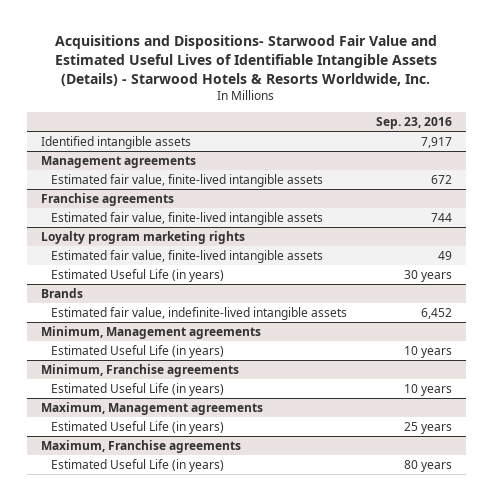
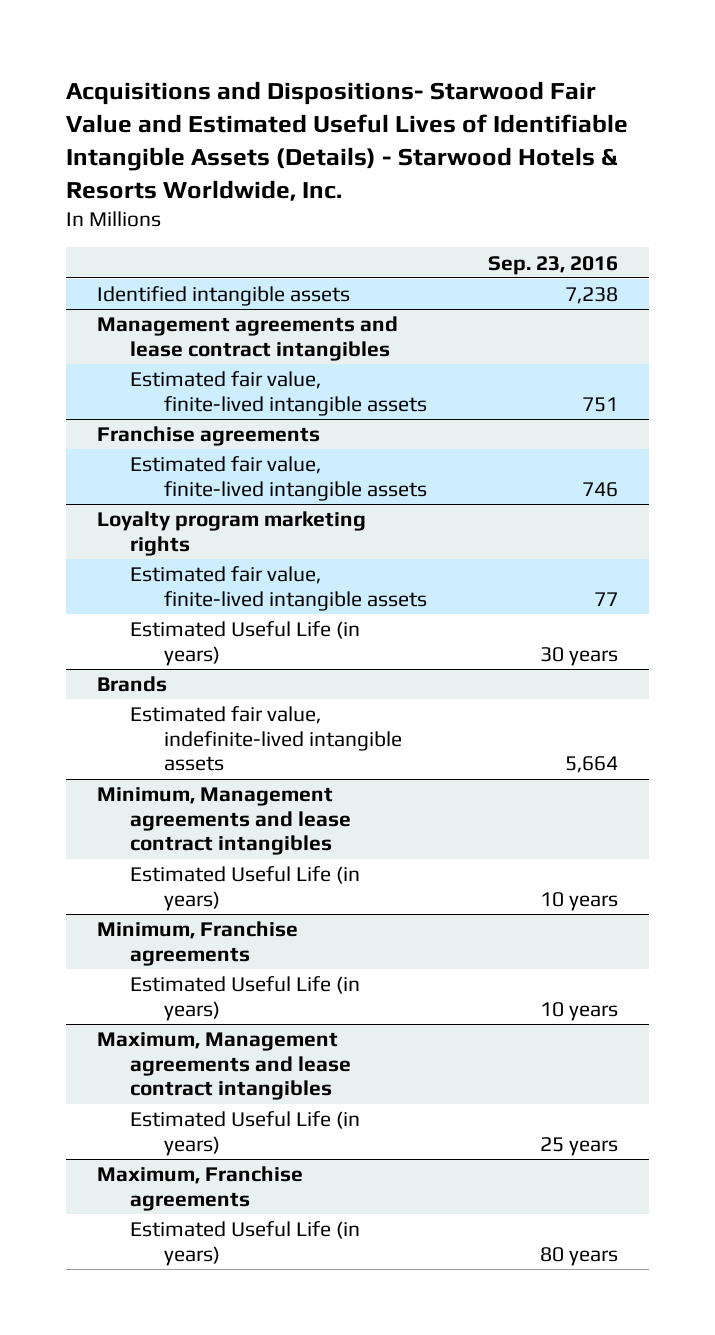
[420,136,452,148] 7,917 -> [565,287,619,305] 7,238
[40,155,196,168] Management agreements -> [96,316,398,361] Management agreements and lease contract intangibles
[430,174,452,184] 672 -> [582,396,619,412] 751
[430,212,452,222] 744 -> [582,481,619,497] 746
[437,250,452,260] 49 -> [594,591,619,606] 77
[40,325,261,339] Minimum, Management agreements -> none
[420,307,452,319] 6,452 -> [565,756,619,774] 5,664
none -> [96,787,352,856] Minimum, Management agreements and lease contract intangibles
[40,401,263,415] Maximum, Management agreements -> none
none -> [96,1032,352,1101] Maximum, Management agreements and lease contract intangibles

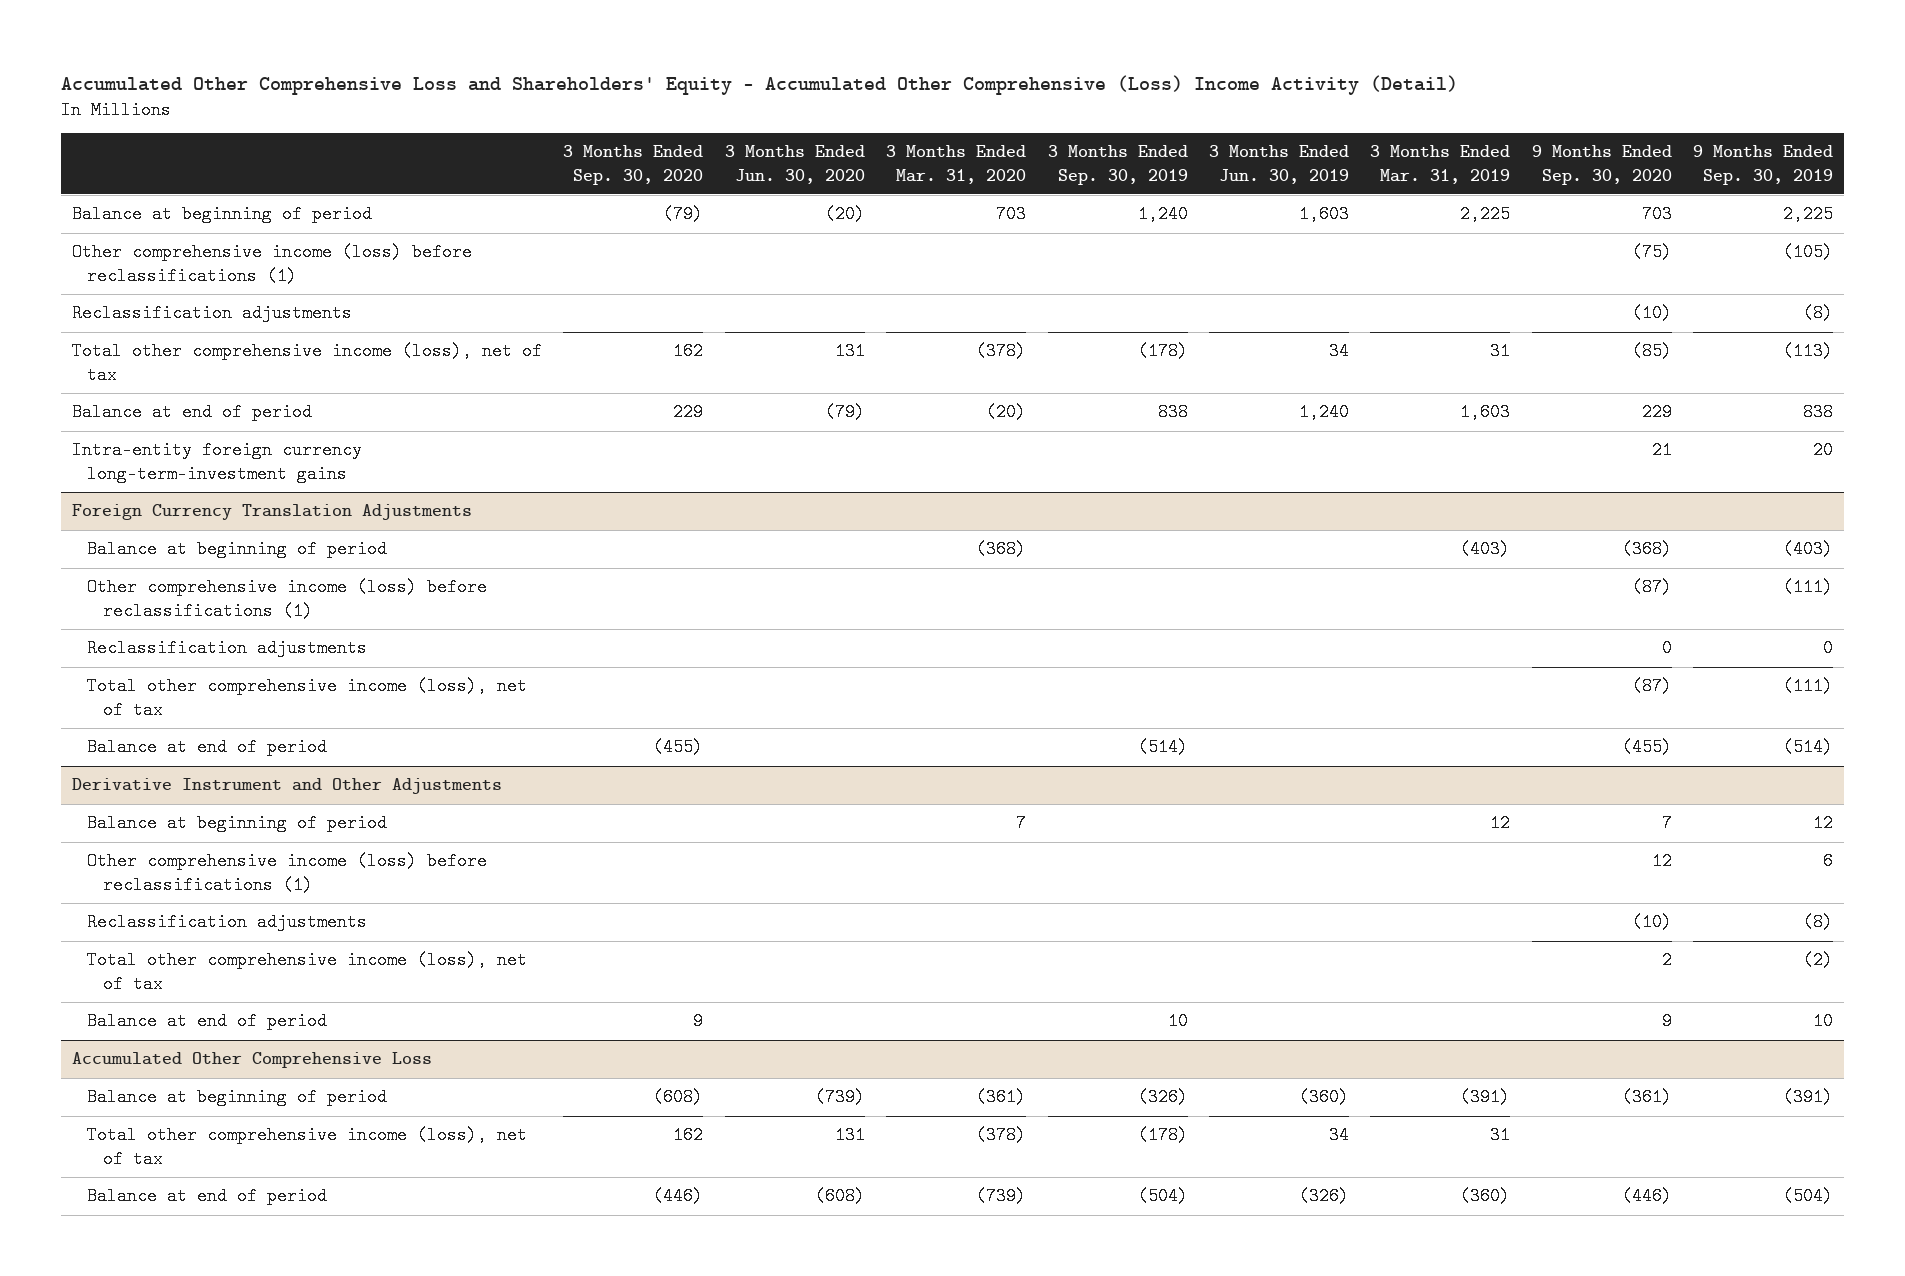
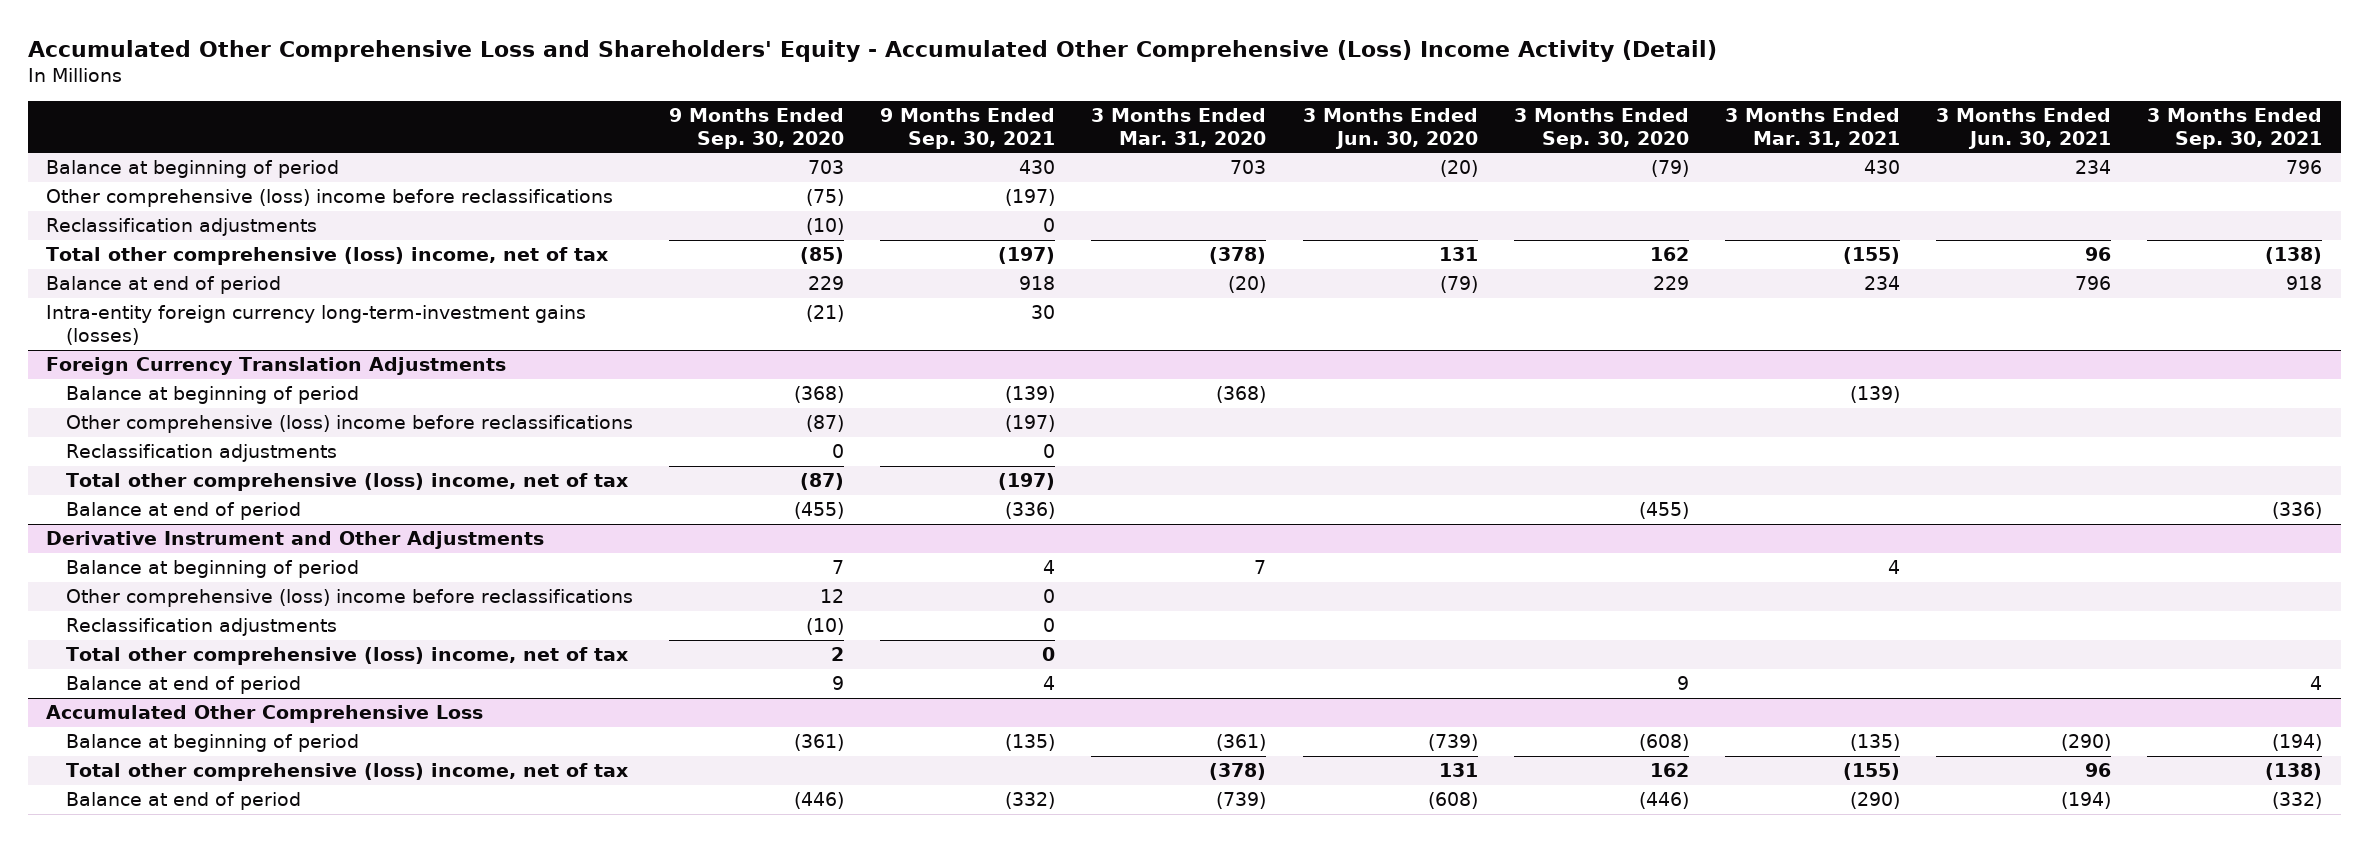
[1047,145,1188,185] 3 Months Ended Sep. 30, 2019 -> none
[1209,145,1350,184] 3 Months Ended Jun. 30, 2019 -> none
[1370,145,1511,184] 3 Months Ended Mar. 31, 2019 -> none
[1693,145,1834,185] 9 Months Ended Sep. 30, 2019 -> none
none -> [880,107,1056,149] 9 Months Ended Sep. 30, 2021
none -> [1725,107,1901,147] 3 Months Ended Mar. 31, 2021
none -> [1936,107,2112,149] 3 Months Ended Jun. 30, 2021
none -> [2147,107,2323,149] 3 Months Ended Sep. 30, 2021
[71,243,472,285] Other comprehensive income (loss) before reclassifications (1) -> [45,189,613,208] Other comprehensive (loss) income before reclassifications
[71,342,542,384] Total other comprehensive income (loss), net of tax -> [45,247,608,266] Total other comprehensive (loss) income, net of tax
[71,441,362,483] Intra-entity foreign currency long-term-investment gains -> [45,305,586,346] Intra-entity foreign currency long-term-investment gains (losses)
[1651,441,1672,460] 21 -> [806,305,845,323] (21)
[87,578,488,620] Other comprehensive income (loss) before reclassifications (1) -> [65,415,633,434] Other comprehensive (loss) income before reclassifications
[87,677,528,719] Total other comprehensive income (loss), net of tax -> [65,473,628,492] Total other comprehensive (loss) income, net of tax
[87,852,488,894] Other comprehensive income (loss) before reclassifications (1) -> [65,589,633,608] Other comprehensive (loss) income before reclassifications
[87,951,528,993] Total other comprehensive income (loss), net of tax -> [65,647,628,666] Total other comprehensive (loss) income, net of tax
[87,1126,528,1168] Total other comprehensive income (loss), net of tax -> [65,763,628,782] Total other comprehensive (loss) income, net of tax

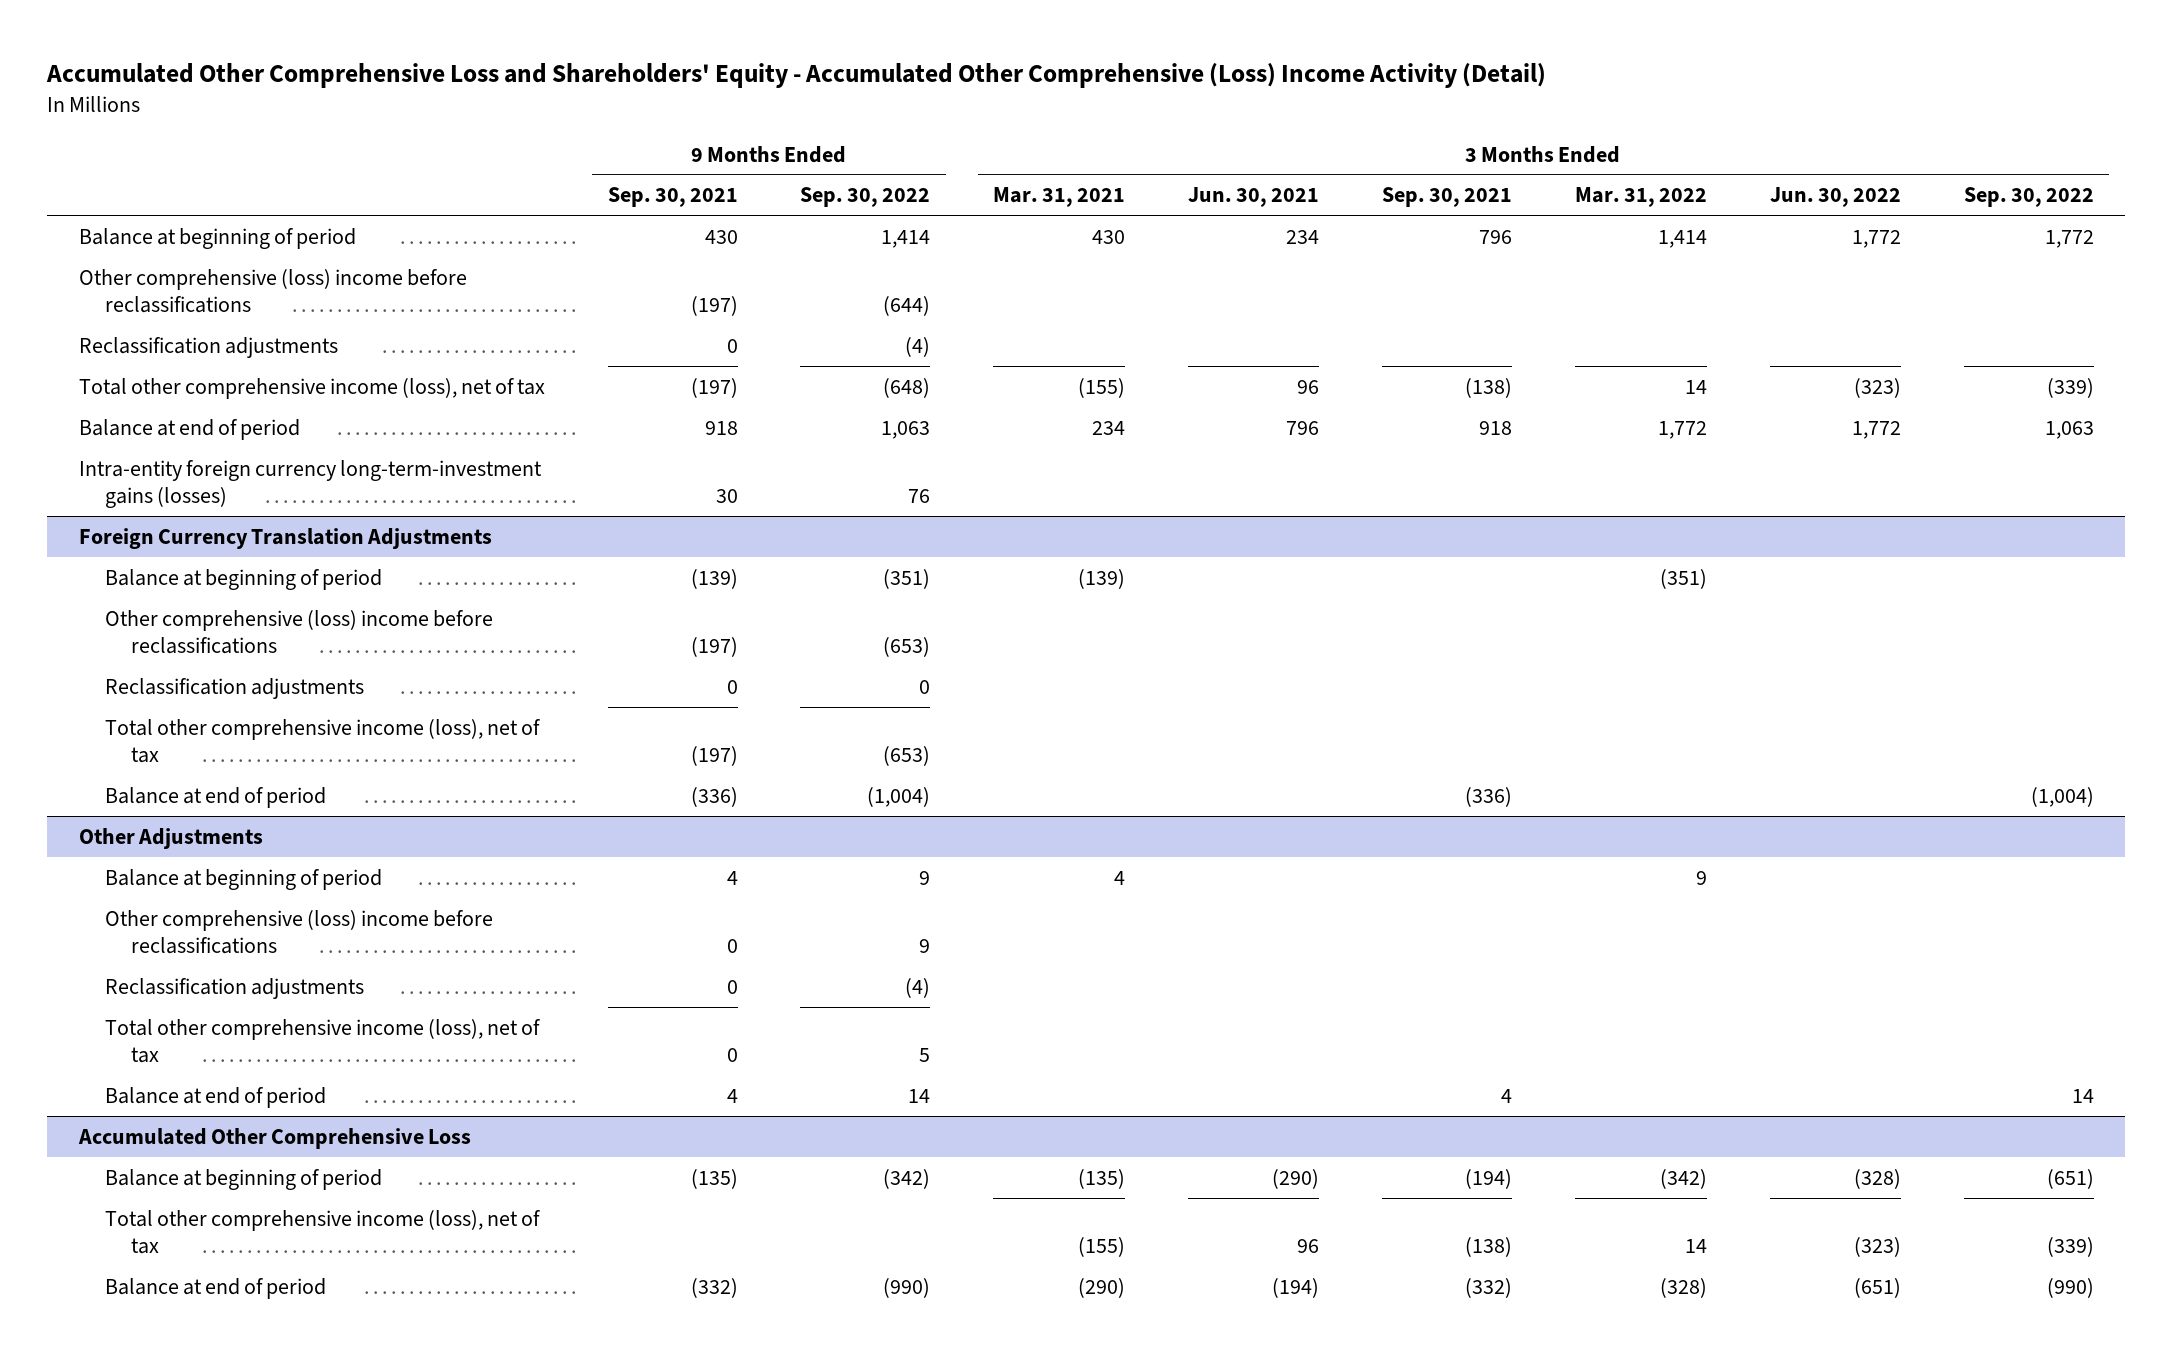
[669,107,845,149] 9 Months Ended Sep. 30, 2020 -> none
[1091,107,1267,147] 3 Months Ended Mar. 31, 2020 -> none
[1302,107,1478,149] 3 Months Ended Jun. 30, 2020 -> none
[1513,107,1689,149] 3 Months Ended Sep. 30, 2020 -> none
none -> [800,187,931,208] Sep. 30, 2022
none -> [1574,187,1707,208] Mar. 31, 2022
none -> [1769,187,1901,208] Jun. 30, 2022
none -> [1963,187,2094,208] Sep. 30, 2022
[45,247,608,266] Total other comprehensive (loss) income, net of tax -> [78,377,545,399] Total other comprehensive income (loss), net of tax
[65,473,628,492] Total other comprehensive (loss) income, net of tax -> [105,718,542,764] Total other comprehensive income (loss), net of tax
[45,531,544,550] Derivative Instrument and Other Adjustments -> none
none -> [78,827,263,849] Other Adjustments
[65,647,628,666] Total other comprehensive (loss) income, net of tax -> [105,1018,542,1064] Total other comprehensive income (loss), net of tax
[65,763,628,782] Total other comprehensive (loss) income, net of tax -> [105,1209,542,1255] Total other comprehensive income (loss), net of tax

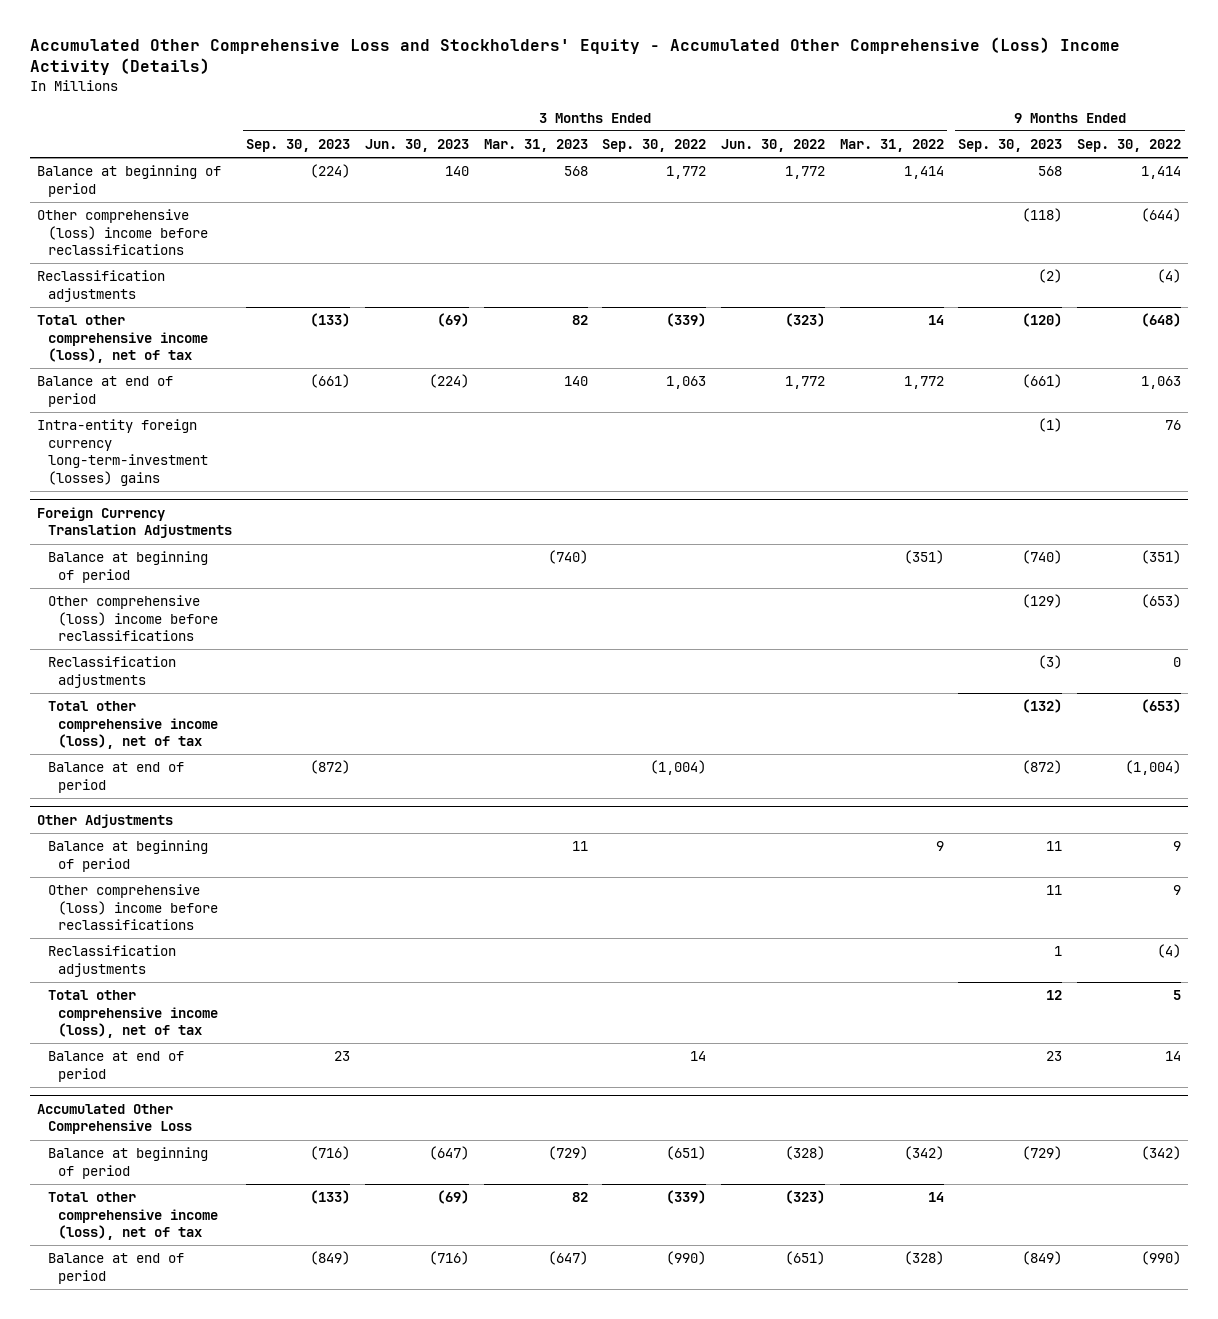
[46,62,1547,88] Accumulated Other Comprehensive Loss and Shareholders' Equity - Accumulated Other Comprehensive (Loss) Income Activity (Detail) -> [29,36,1120,76] Accumulated Other Comprehensive Loss and Stockholders' Equity - Accumulated Other Comprehensive (Loss) Income Activity (Details)
[607,187,738,208] Sep. 30, 2021 -> none
[993,187,1126,208] Mar. 31, 2021 -> none
[1188,187,1320,208] Jun. 30, 2021 -> none
[1382,187,1513,208] Sep. 30, 2021 -> none
none -> [246,139,351,153] Sep. 30, 2023
none -> [364,139,469,153] Jun. 30, 2023
none -> [483,139,588,153] Mar. 31, 2023
none -> [958,139,1063,153] Sep. 30, 2023
[78,459,542,509] Intra-entity foreign currency long-term-investment gains (losses) -> [37,419,208,486] Intra-entity foreign currency long-term-investment (losses) gains

